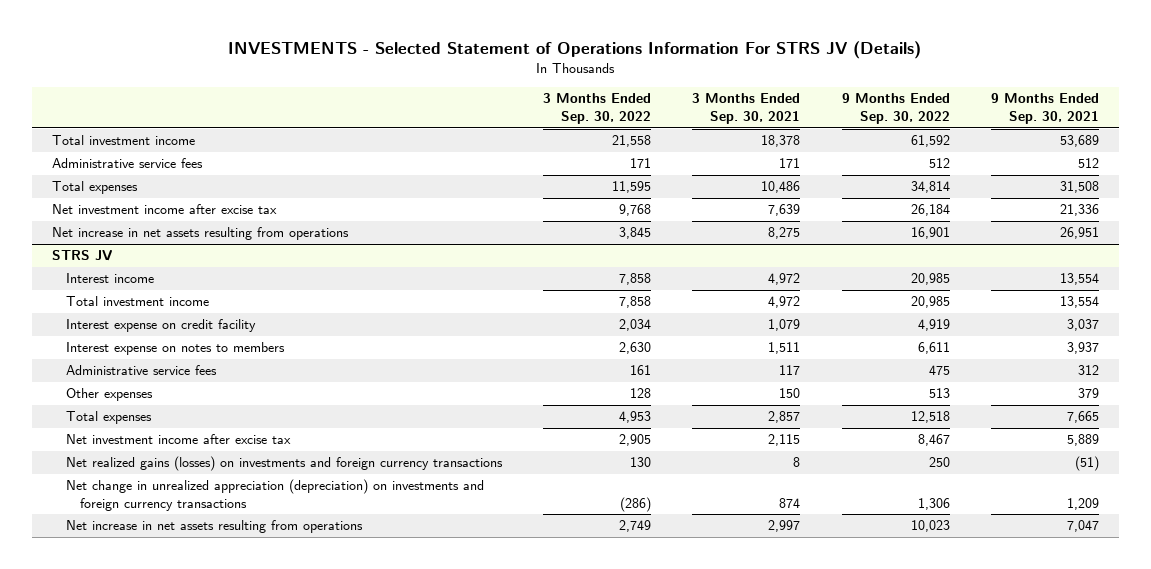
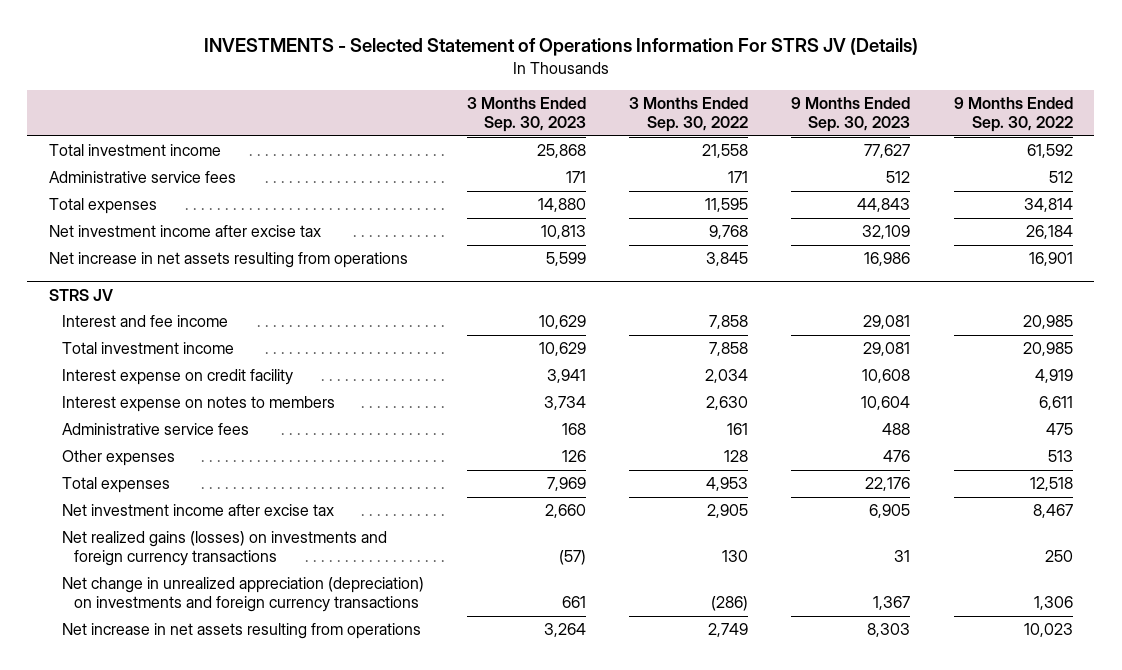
[692,93,801,125] 3 Months Ended Sep. 30, 2021 -> none
[990,93,1099,125] 9 Months Ended Sep. 30, 2021 -> none
none -> [466,96,586,133] 3 Months Ended Sep. 30, 2023
none -> [791,96,911,133] 9 Months Ended Sep. 30, 2023
[66,273,155,284] Interest income -> [61,315,228,328] Interest and fee income

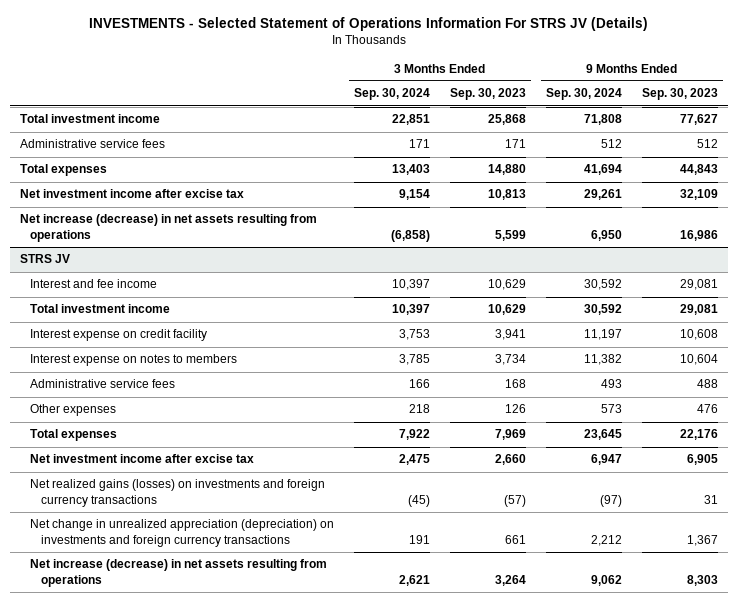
[629,96,749,133] 3 Months Ended Sep. 30, 2022 -> none
[953,96,1073,133] 9 Months Ended Sep. 30, 2022 -> none
none -> [354,88,431,101] Sep. 30, 2024
none -> [546,88,623,101] Sep. 30, 2024
[48,252,408,269] Net increase in net assets resulting from operations -> [19,214,317,242] Net increase (decrease) in net assets resulting from operations
[61,623,421,640] Net increase in net assets resulting from operations -> [30,559,328,587] Net increase (decrease) in net assets resulting from operations

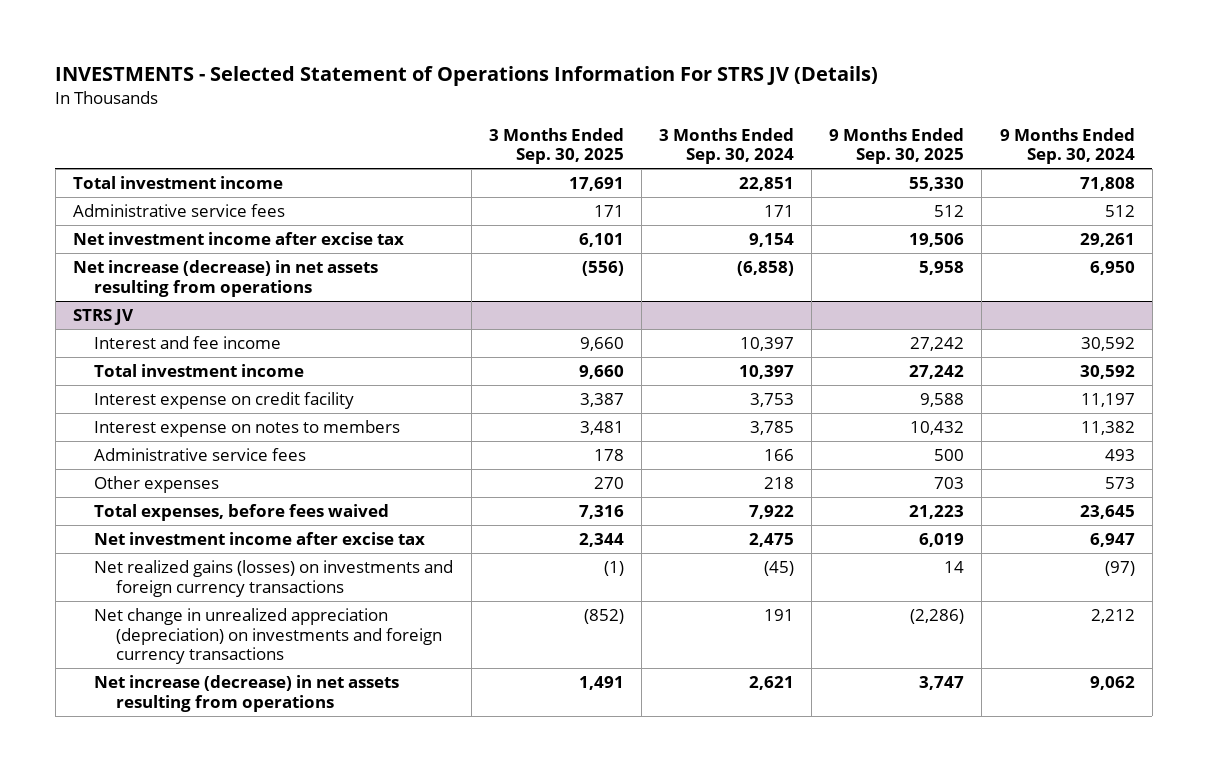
[450,88,527,101] Sep. 30, 2023 -> none
[642,88,719,101] Sep. 30, 2023 -> none
none -> [488,127,624,165] 3 Months Ended Sep. 30, 2025
none -> [829,127,965,165] 9 Months Ended Sep. 30, 2025
[19,164,107,177] Total expenses -> none
[30,429,118,442] Total expenses -> [94,503,390,521] Total expenses, before fees waived

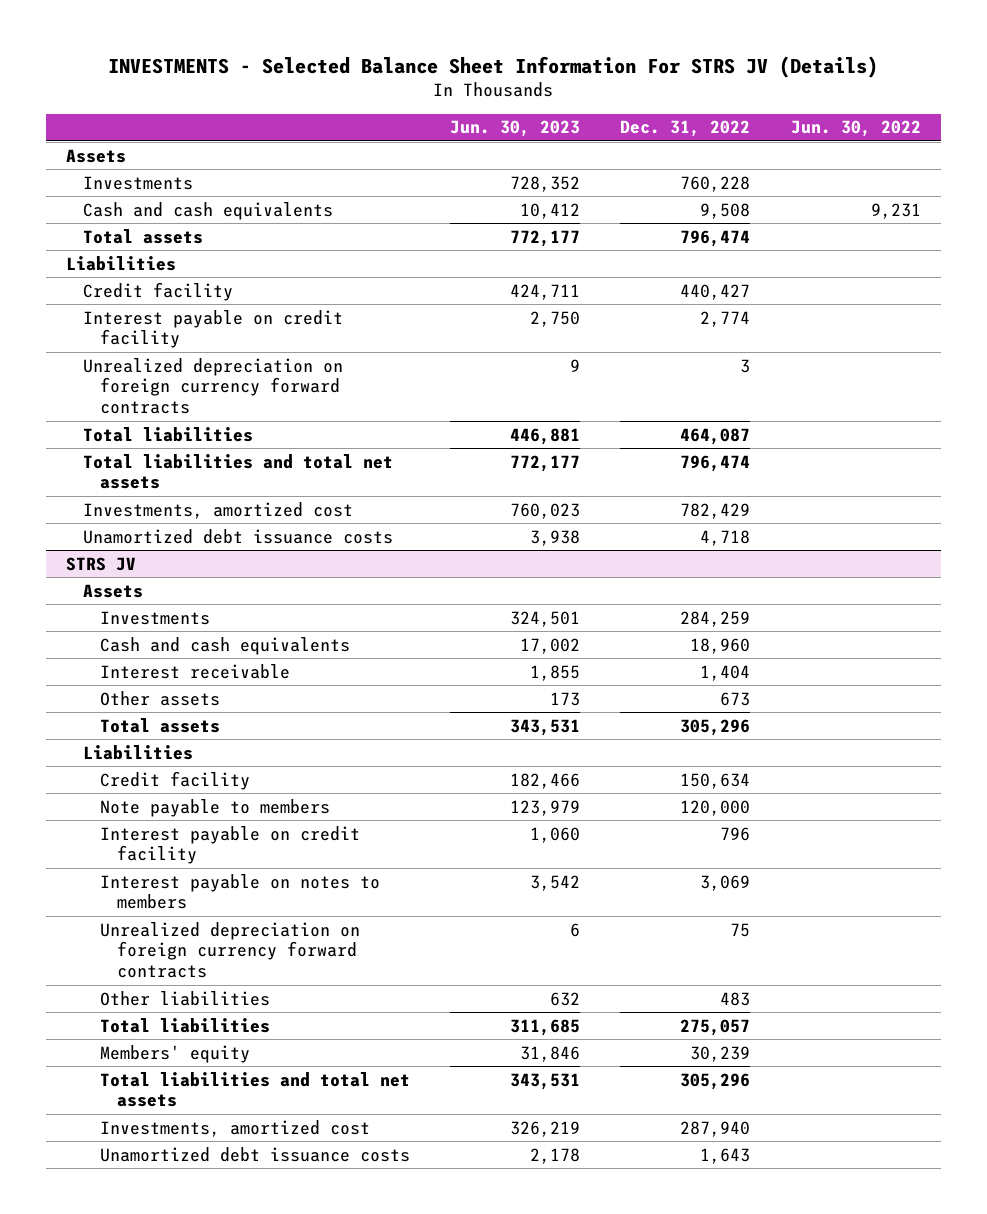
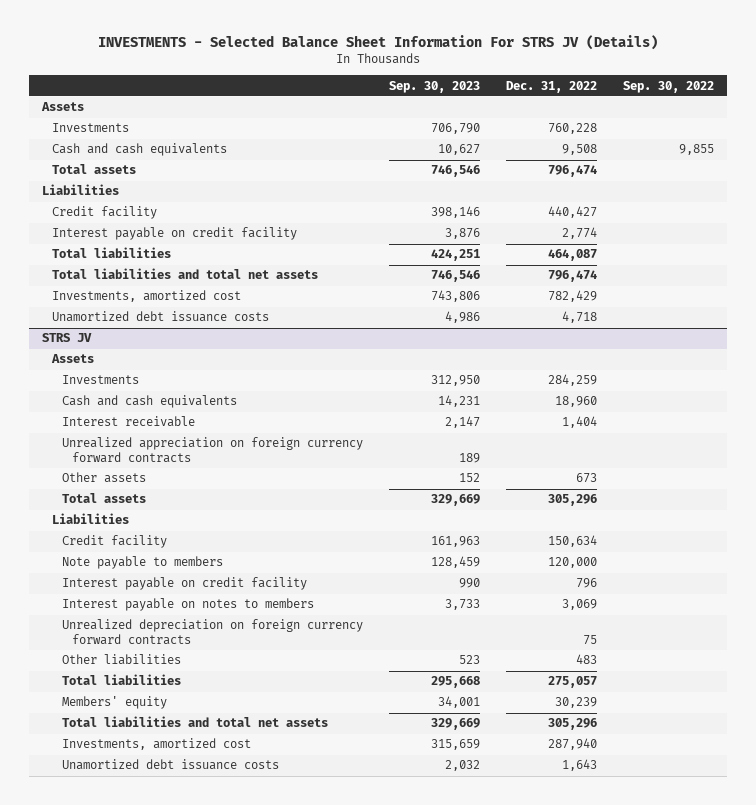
[450,120,581,138] Jun. 30, 2023 -> none
[790,120,921,138] Jun. 30, 2022 -> none
none -> [389,80,481,93] Sep. 30, 2023
none -> [623,80,715,93] Sep. 30, 2022
[83,357,344,415] Unrealized depreciation on foreign currency forward contracts -> none
none -> [61,437,363,463] Unrealized appreciation on foreign currency forward contracts

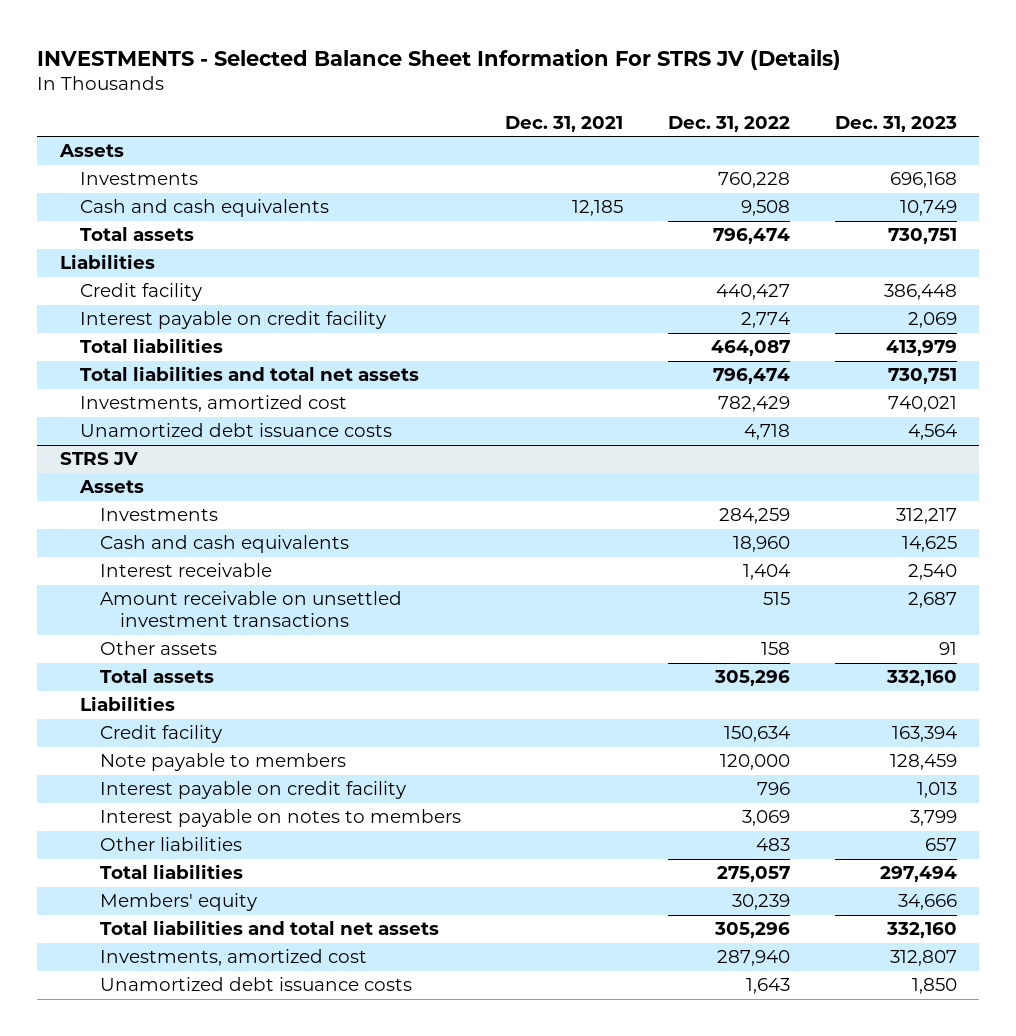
[389,80,481,93] Sep. 30, 2023 -> none
[623,80,715,93] Sep. 30, 2022 -> none
none -> [505,115,624,132] Dec. 31, 2021
none -> [834,115,957,132] Dec. 31, 2023
[61,437,363,463] Unrealized appreciation on foreign currency forward contracts -> none
none -> [99,591,402,628] Amount receivable on unsettled investment transactions
[576,473,598,484] 673 -> [761,642,791,656] 158
[61,619,363,645] Unrealized depreciation on foreign currency forward contracts -> none

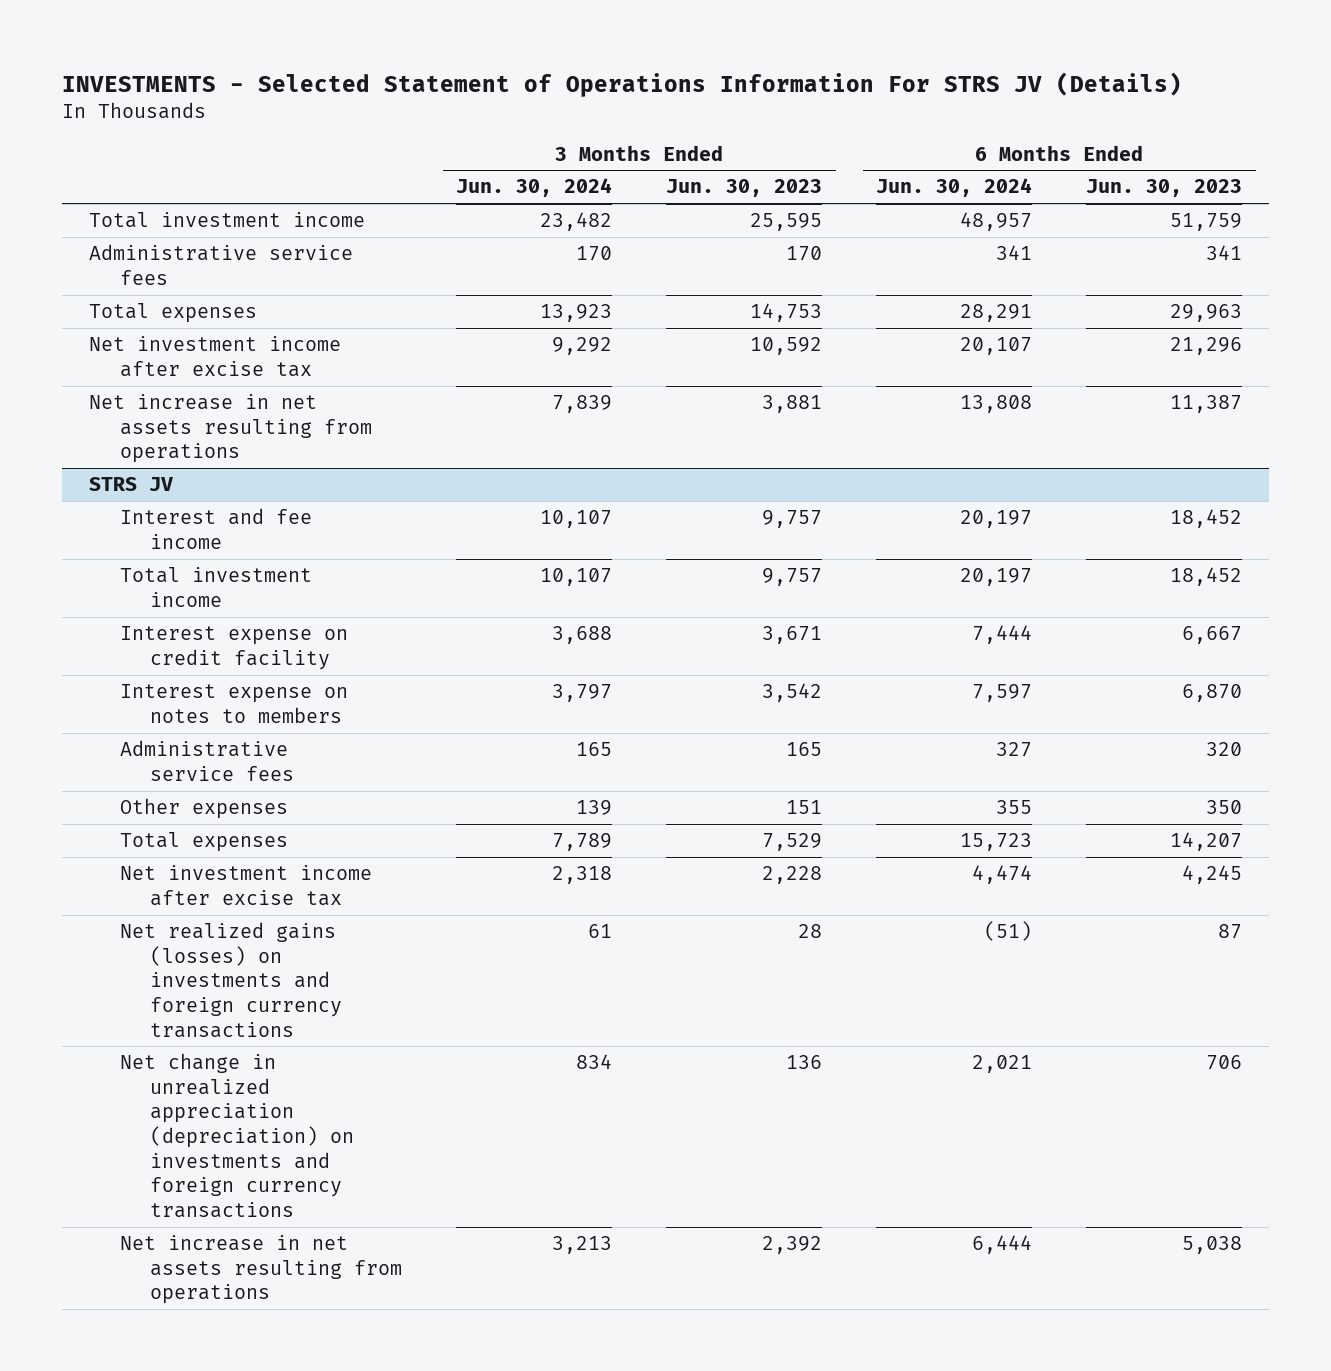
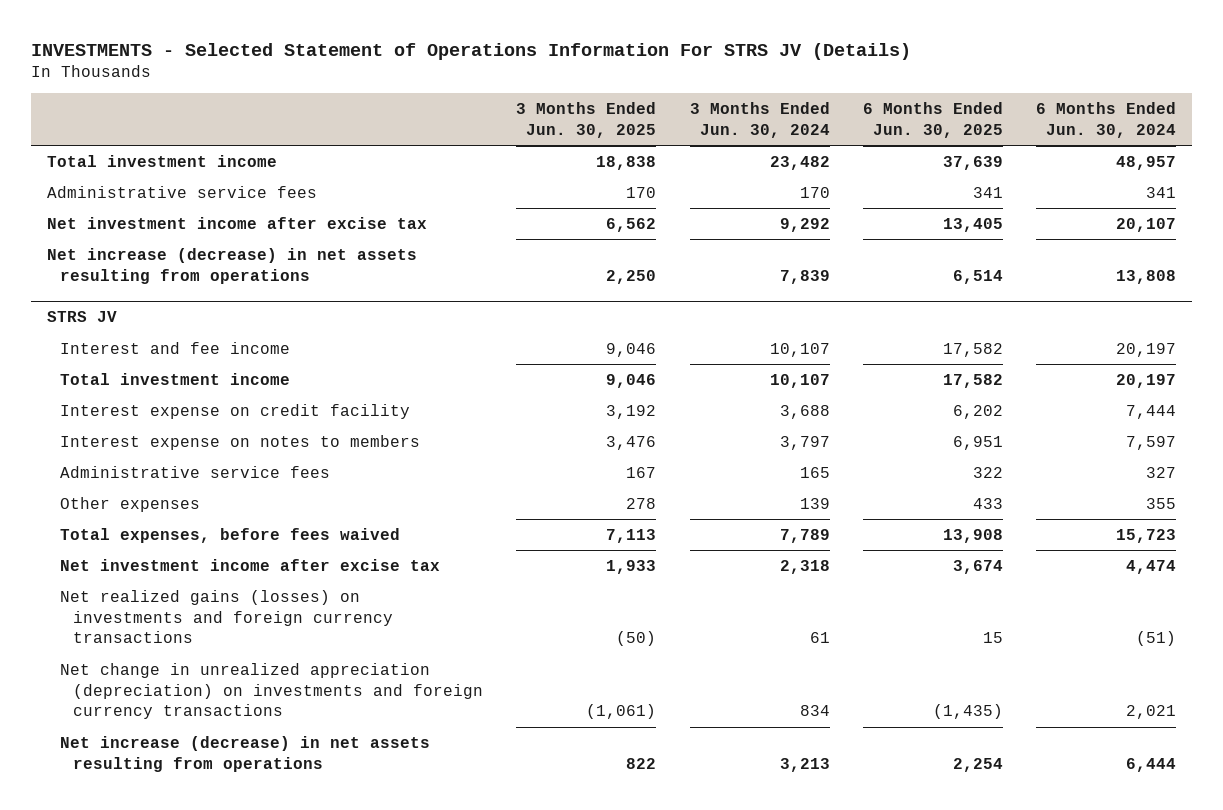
[666,179,823,198] Jun. 30, 2023 -> none
[1086,179,1243,198] Jun. 30, 2023 -> none
none -> [516,102,657,138] 3 Months Ended Jun. 30, 2025
none -> [862,102,1003,138] 6 Months Ended Jun. 30, 2025
[89,303,258,324] Total expenses -> none
[89,394,372,464] Net increase in net assets resulting from operations -> [47,248,418,284] Net increase (decrease) in net assets resulting from operations
[119,832,288,853] Total expenses -> [60,528,401,544] Total expenses, before fees waived
[119,1235,403,1305] Net increase in net assets resulting from operations -> [60,736,431,772] Net increase (decrease) in net assets resulting from operations

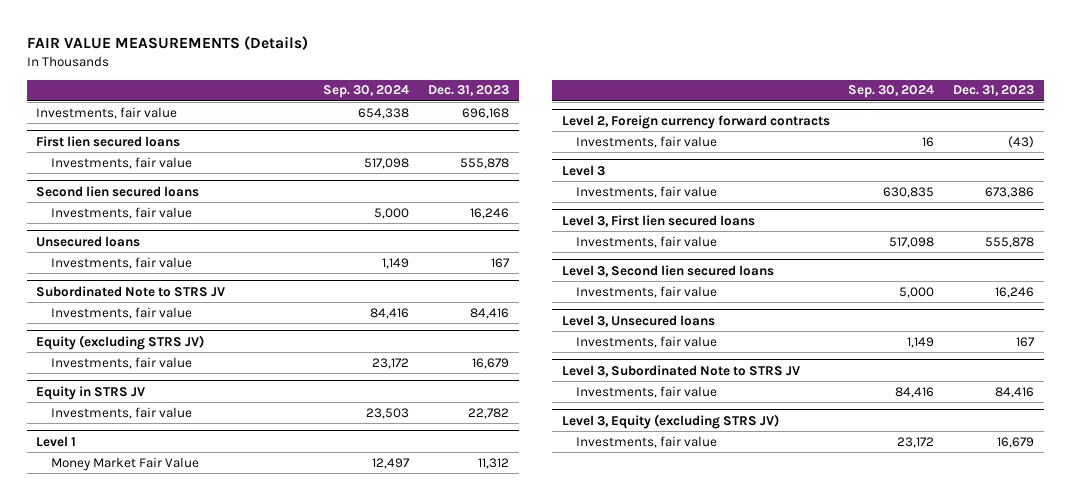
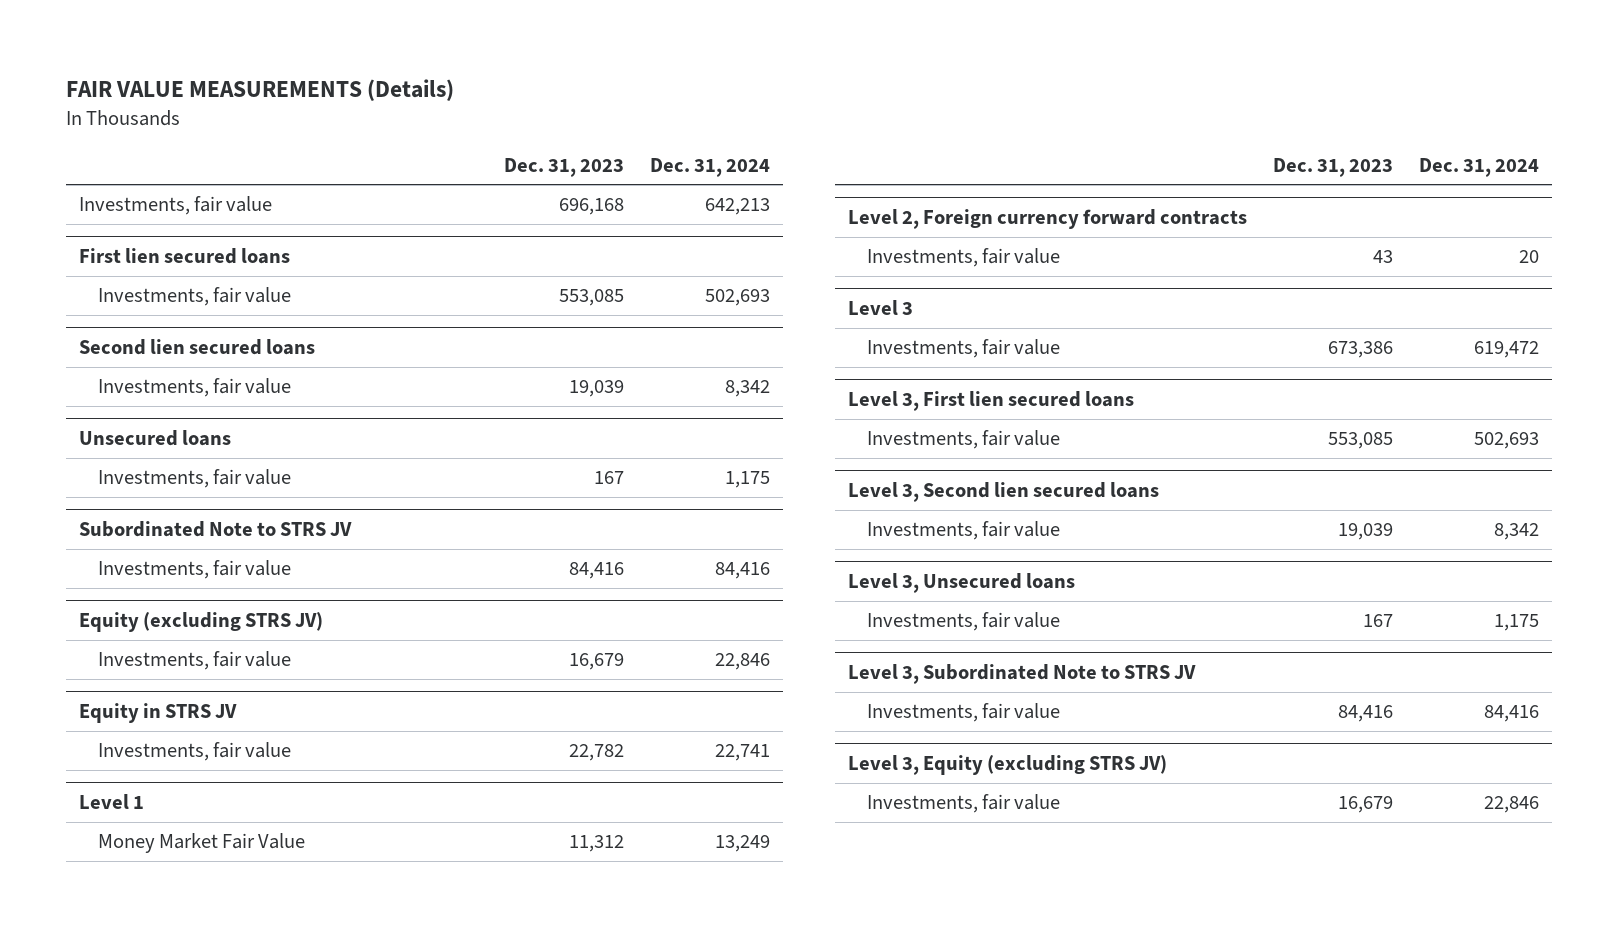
[323,85,410,99] Sep. 30, 2024 -> none
none -> [650,157,771,177] Dec. 31, 2024
[460,157,510,169] 555,878 -> [558,289,624,307] 553,085
[470,207,510,219] 16,246 -> [568,380,624,398] 19,039
[1008,135,1035,148] (43) -> [1372,250,1393,264] 43
[985,236,1035,248] 555,878 -> [1327,432,1393,450] 553,085
[995,286,1035,298] 16,246 -> [1337,523,1393,541] 19,039

